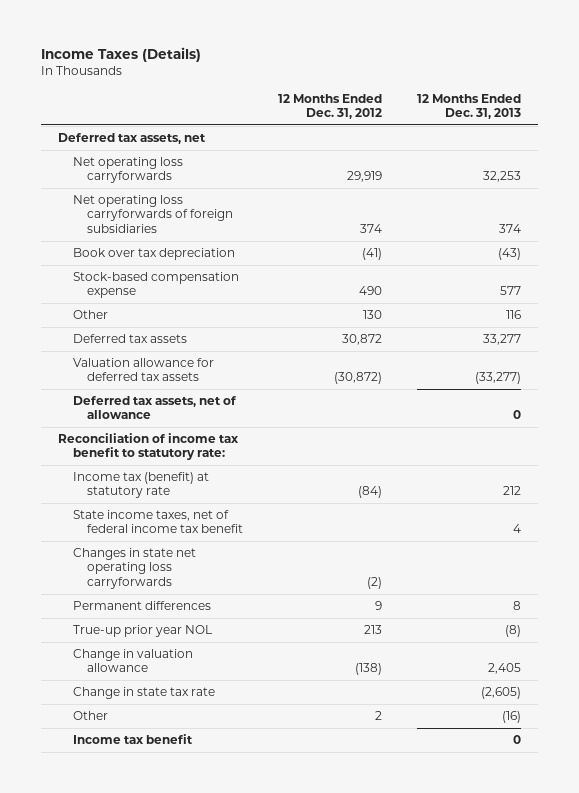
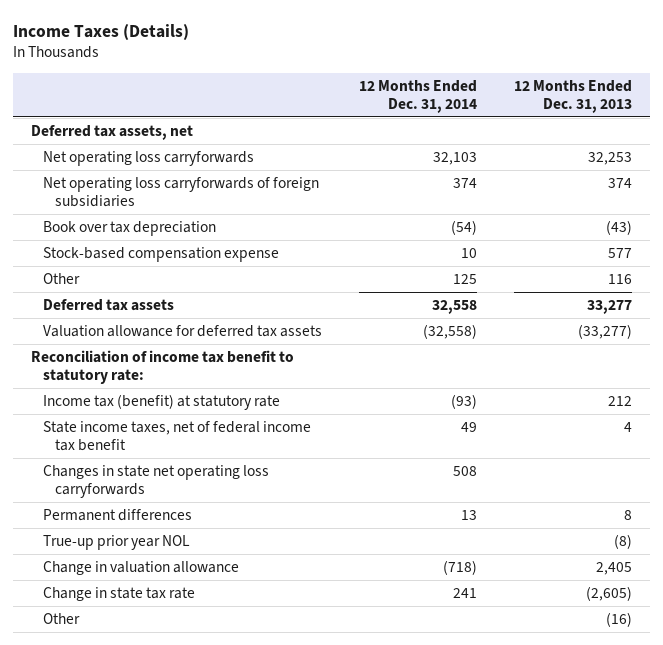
[277,93,382,119] 12 Months Ended Dec. 31, 2012 -> none
none -> [359,79,478,113] 12 Months Ended Dec. 31, 2014
[72,395,236,420] Deferred tax assets, net of allowance -> none
[72,733,193,744] Income tax benefit -> none

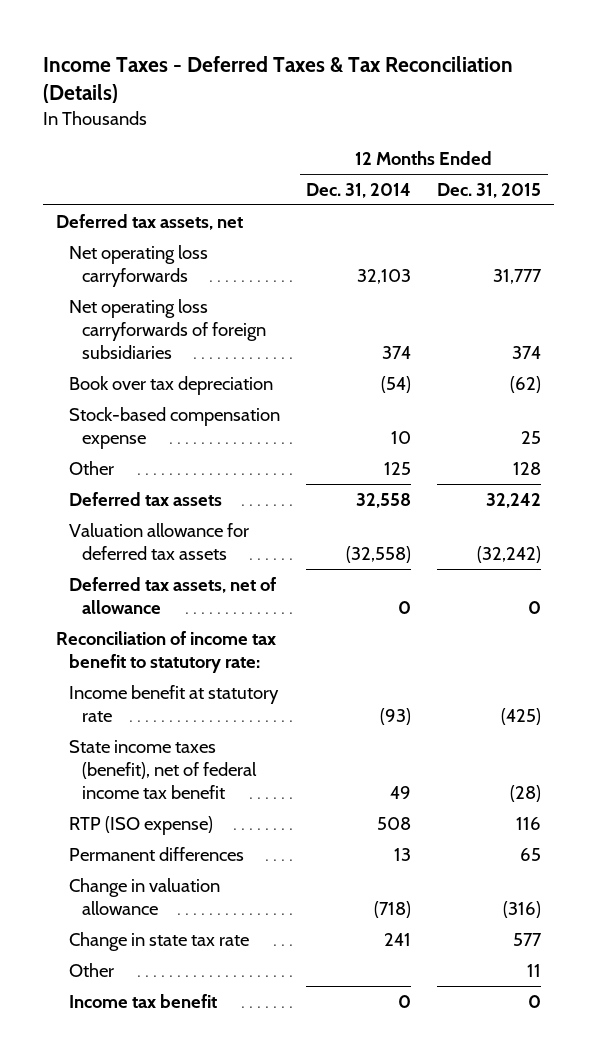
[12,23,189,40] Income Taxes (Details) -> [43,55,514,104] Income Taxes - Deferred Taxes & Tax Reconciliation (Details)
[513,79,632,113] 12 Months Ended Dec. 31, 2013 -> none
none -> [437,182,542,198] Dec. 31, 2015
none -> [69,576,277,615] Deferred tax assets, net of allowance
[43,465,270,498] Changes in state net operating loss carryforwards -> none
[43,394,281,411] Income tax (benefit) at statutory rate -> [69,684,280,723] Income benefit at statutory rate
[43,421,312,451] State income taxes, net of federal income tax benefit -> [69,739,258,800] State income taxes (benefit), net of federal income tax benefit
none -> [69,815,214,835] RTP (ISO expense)
[43,535,191,551] True-up prior year NOL -> none
none -> [69,993,218,1008] Income tax benefit

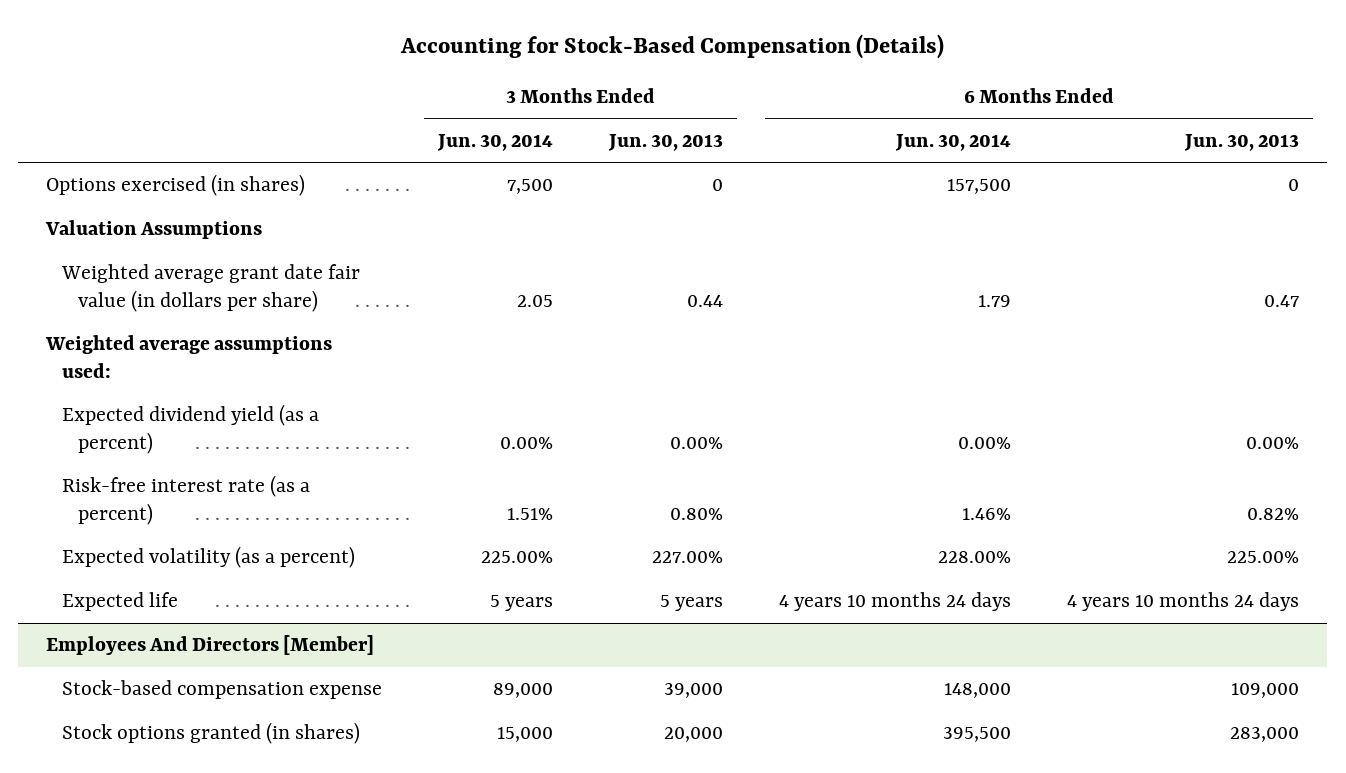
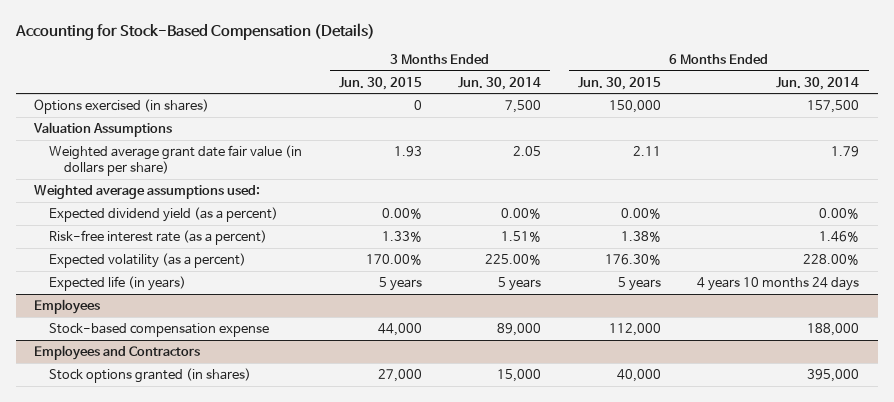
[608,134,724,152] Jun. 30, 2013 -> none
[1184,134,1300,152] Jun. 30, 2013 -> none
none -> [338,76,422,90] Jun. 30, 2015
none -> [577,76,661,90] Jun. 30, 2015
[46,635,375,656] Employees And Directors [Member] -> none
[62,592,179,612] Expected life -> [49,275,187,291] Expected life (in years)
none -> [34,298,101,314] Employees
[944,683,1012,699] 148,000 -> [807,322,860,336] 188,000
none -> [34,344,201,360] Employees and Contractors
[943,727,1012,743] 395,500 -> [807,368,860,382] 395,000

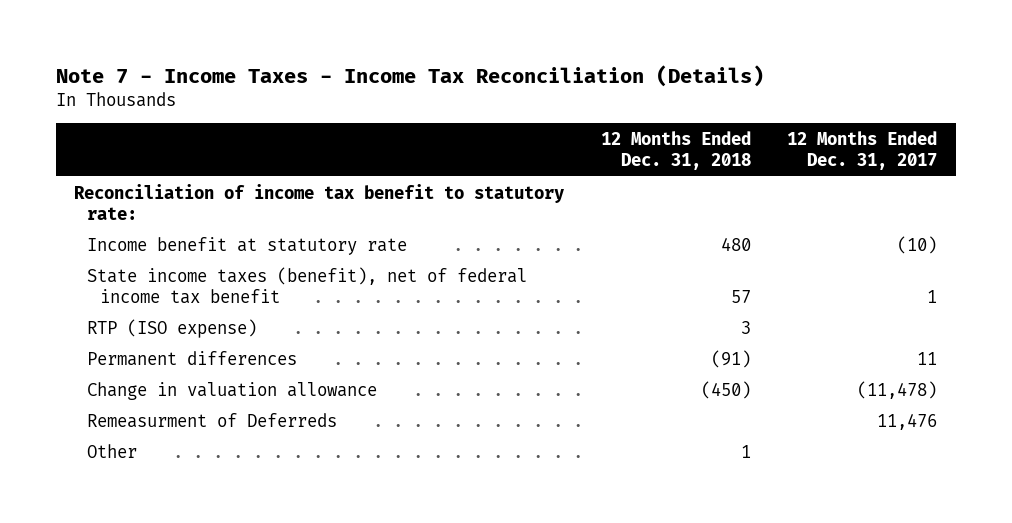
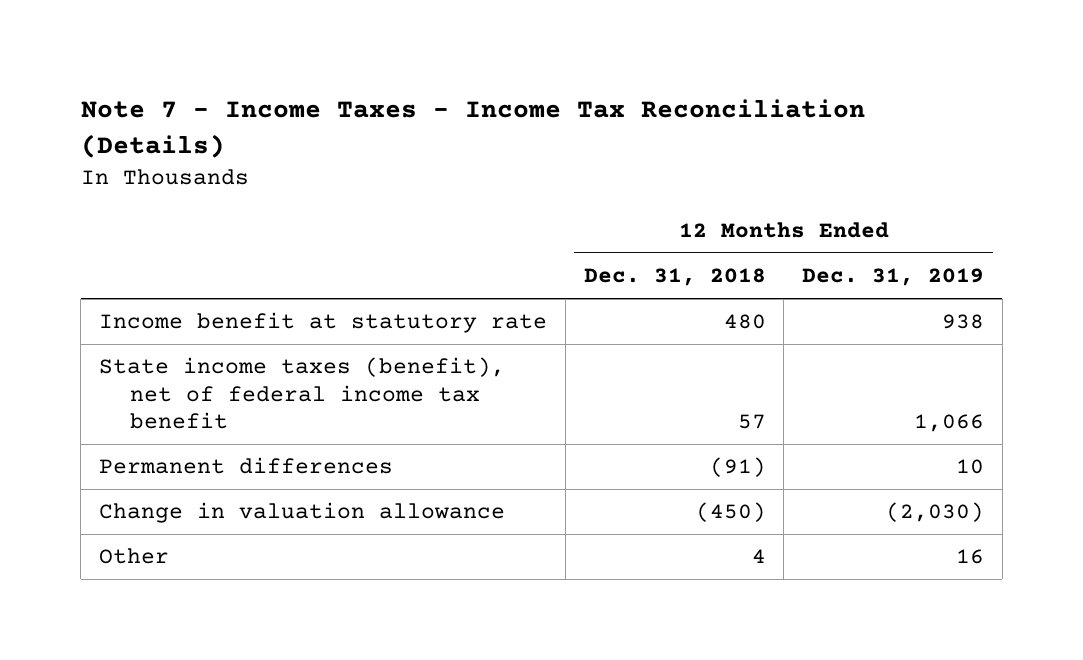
[787,130,938,170] 12 Months Ended Dec. 31, 2017 -> none
none -> [802,268,985,287] Dec. 31, 2019
[74,183,565,220] Reconciliation of income tax benefit to statutory rate: -> none
[87,318,258,338] RTP (ISO expense) -> none
[87,412,338,428] Remeasurment of Deferreds -> none
[740,444,751,458] 1 -> [751,549,766,564] 4

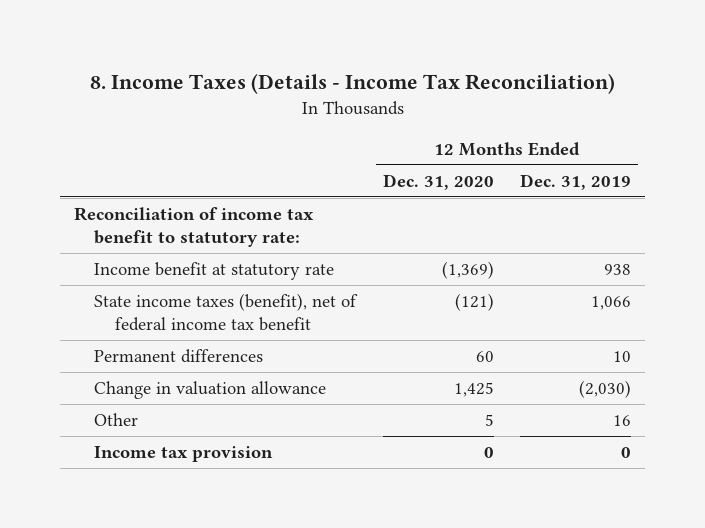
[80,98,865,158] Note 7 - Income Taxes - Income Tax Reconciliation (Details) -> [89,73,615,95] 8. Income Taxes (Details - Income Tax Reconciliation)
[583,268,766,287] Dec. 31, 2018 -> none
none -> [382,173,494,190] Dec. 31, 2020
none -> [73,207,314,247] Reconciliation of income tax benefit to statutory rate:
none -> [94,446,274,463] Income tax provision

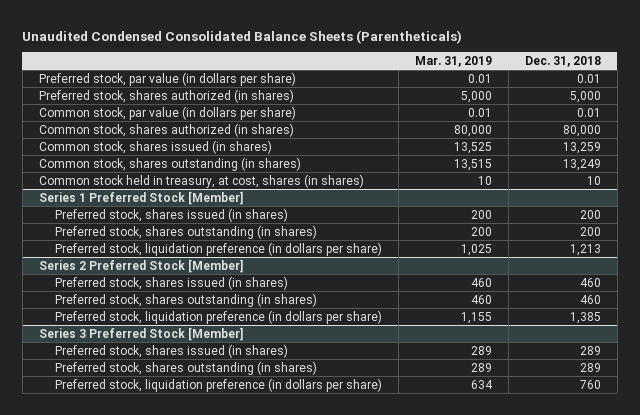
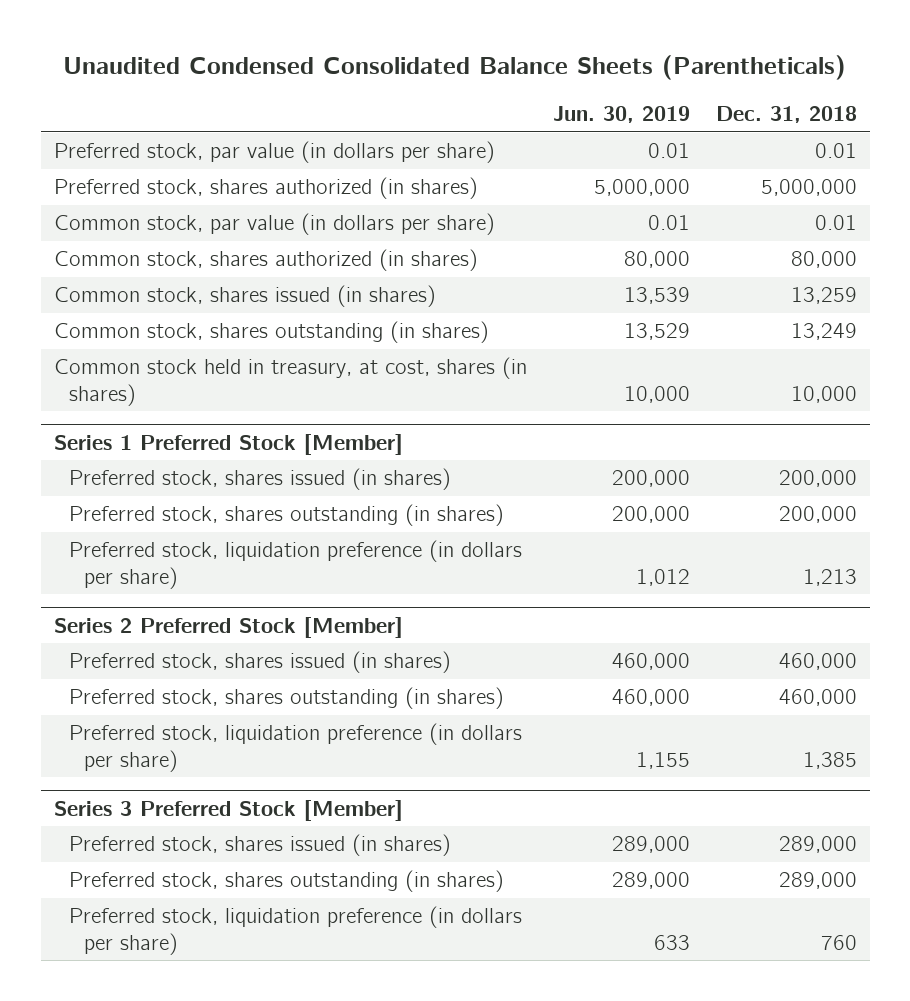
[415,56,493,68] Mar. 31, 2019 -> none
none -> [552,106,690,124] Jun. 30, 2019
[569,90,601,103] 5,000 -> [760,179,857,197] 5,000,000
[586,175,601,185] 10 -> [790,385,857,403] 10,000
[579,209,601,219] 200 -> [778,470,857,488] 200,000
[579,226,601,236] 200 -> [778,506,857,524] 200,000
[579,277,601,287] 460 -> [778,653,857,671] 460,000
[579,294,601,304] 460 -> [778,689,857,707] 460,000
[579,345,601,355] 289 -> [778,836,857,854] 289,000
[579,362,601,372] 289 -> [778,872,857,890] 289,000

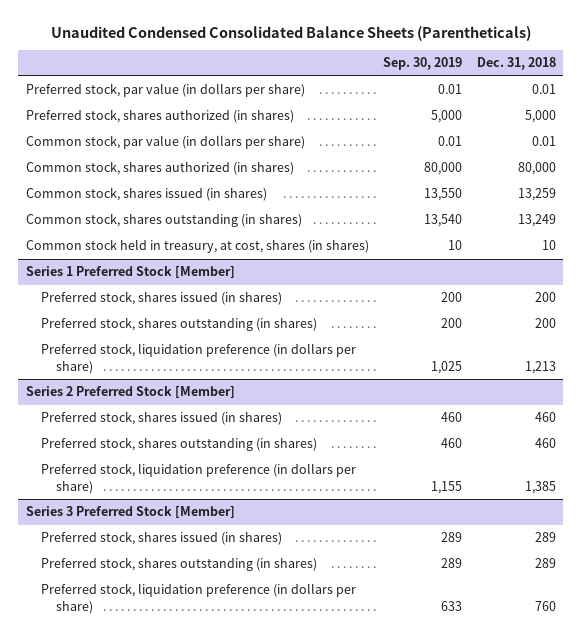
[552,106,690,124] Jun. 30, 2019 -> none
none -> [383,57,463,71] Sep. 30, 2019
[760,179,857,197] 5,000,000 -> [525,110,557,124] 5,000
[790,385,857,403] 10,000 -> [542,240,557,251] 10
[778,470,857,488] 200,000 -> [535,292,557,303] 200
[778,506,857,524] 200,000 -> [535,318,557,329] 200
[778,653,857,671] 460,000 -> [535,412,557,423] 460
[778,689,857,707] 460,000 -> [535,438,557,449] 460
[778,836,857,854] 289,000 -> [535,532,557,543] 289
[778,872,857,890] 289,000 -> [535,558,557,569] 289

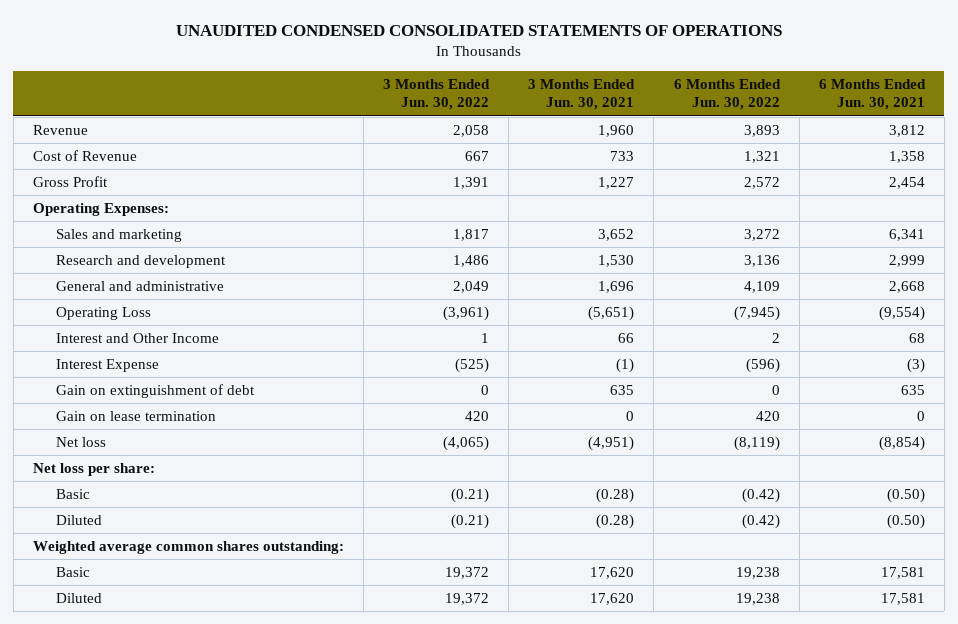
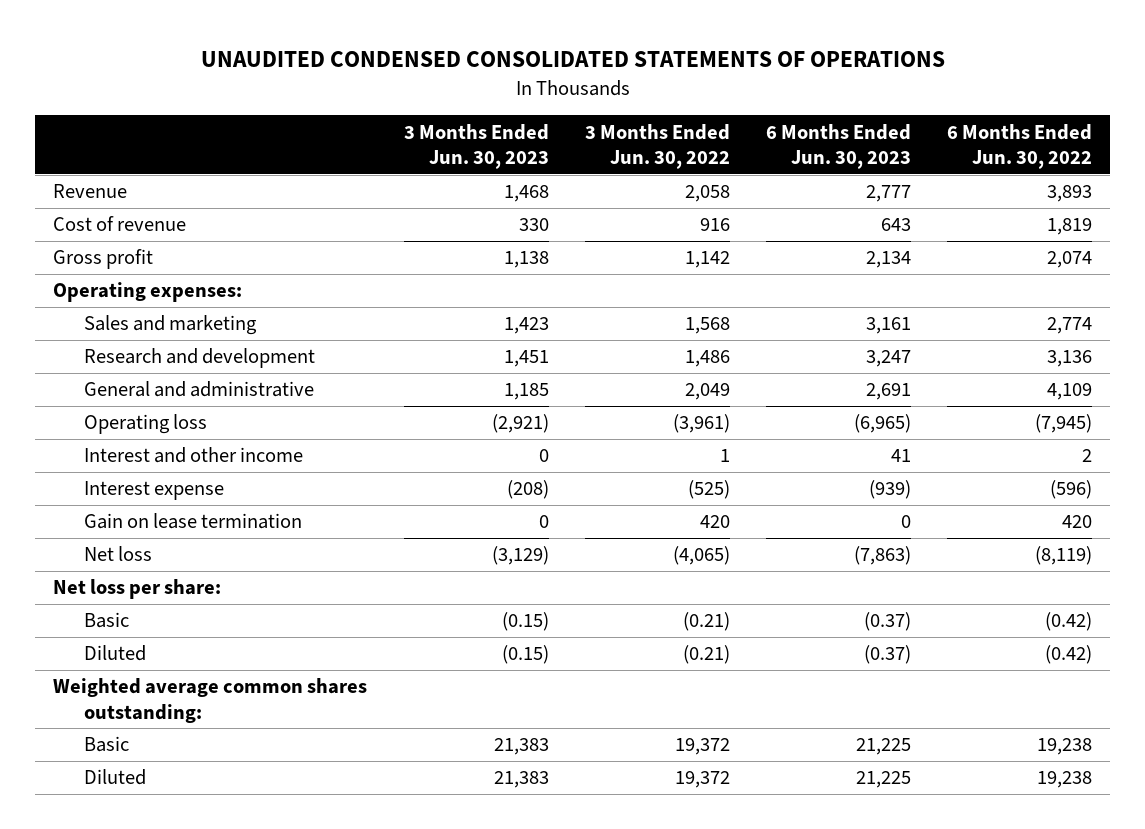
[528,79,636,111] 3 Months Ended Jun. 30, 2021 -> none
[818,79,926,111] 6 Months Ended Jun. 30, 2021 -> none
none -> [403,123,549,170] 3 Months Ended Jun. 30, 2023
none -> [765,123,911,170] 6 Months Ended Jun. 30, 2023
[32,149,137,161] Cost of Revenue -> [53,216,187,232] Cost of revenue
[465,150,490,161] 667 -> [699,218,730,232] 916
[743,150,780,163] 1,321 -> [1046,218,1092,236] 1,819
[32,175,108,187] Gross Profit -> [53,249,154,270] Gross profit
[453,176,490,189] 1,391 -> [684,251,730,269] 1,142
[743,176,780,189] 2,572 -> [1046,251,1092,269] 2,074
[32,202,169,216] Operating Expenses: -> [53,282,243,303] Operating expenses:
[453,228,490,241] 1,817 -> [684,317,730,335] 1,568
[743,228,780,241] 3,272 -> [1046,317,1092,335] 2,774
[56,383,256,398] Gain on extinguishment of debt -> none
[56,306,152,320] Operating Loss -> [84,414,208,435] Operating loss
[56,332,220,343] Interest and Other Income -> [84,447,304,464] Interest and other income
[56,358,160,372] Interest Expense -> [84,481,225,501] Interest expense

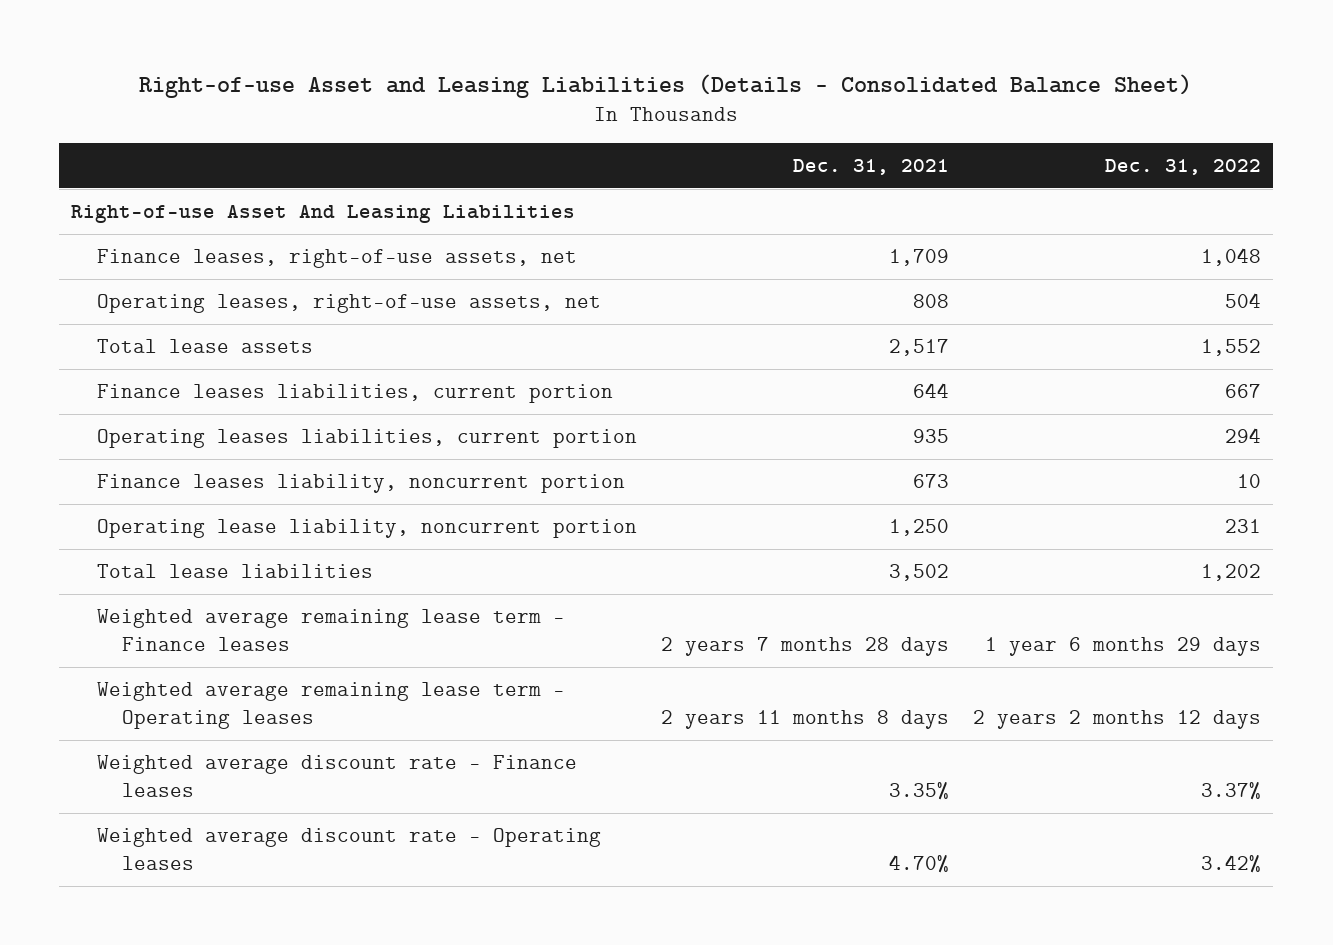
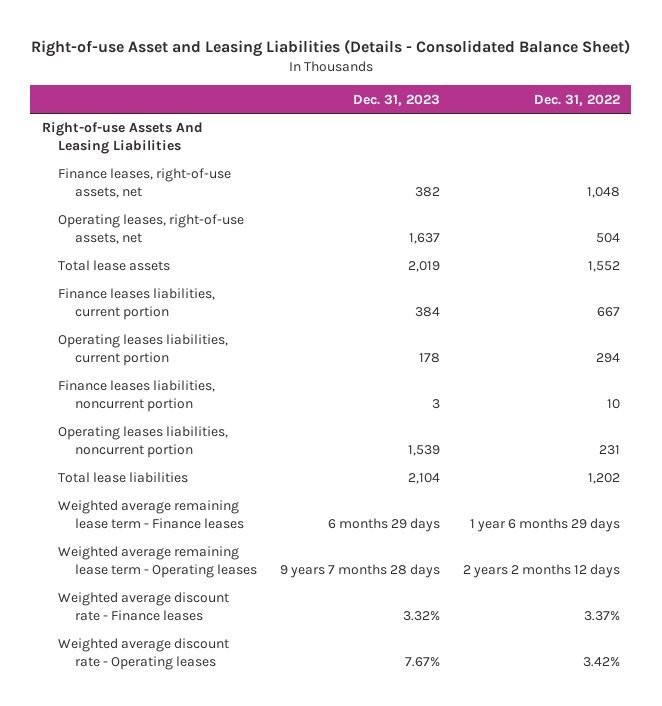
[792,158,949,175] Dec. 31, 2021 -> none
none -> [353,93,441,106] Dec. 31, 2023
[71,204,576,223] Right-of-use Asset And Leasing Liabilities -> [41,122,203,155] Right-of-use Assets And Leasing Liabilities
[96,473,625,493] Finance leases liability, noncurrent portion -> [58,380,216,413] Finance leases liabilities, noncurrent portion
[96,518,637,538] Operating lease liability, noncurrent portion -> [58,426,229,459] Operating leases liabilities, noncurrent portion

